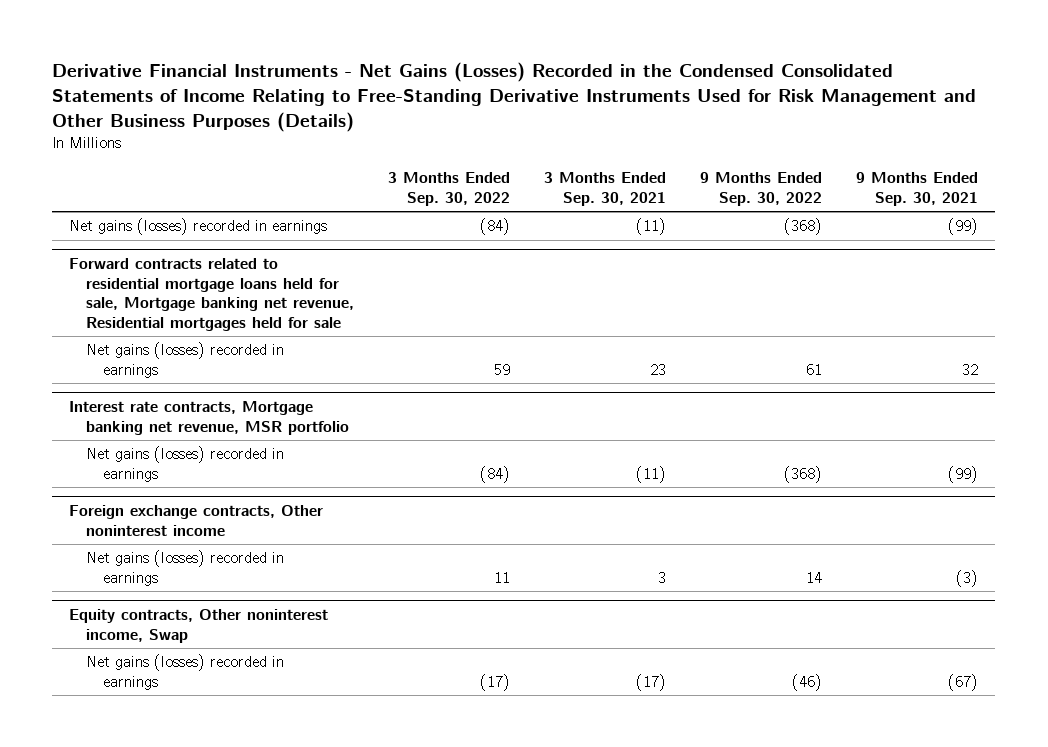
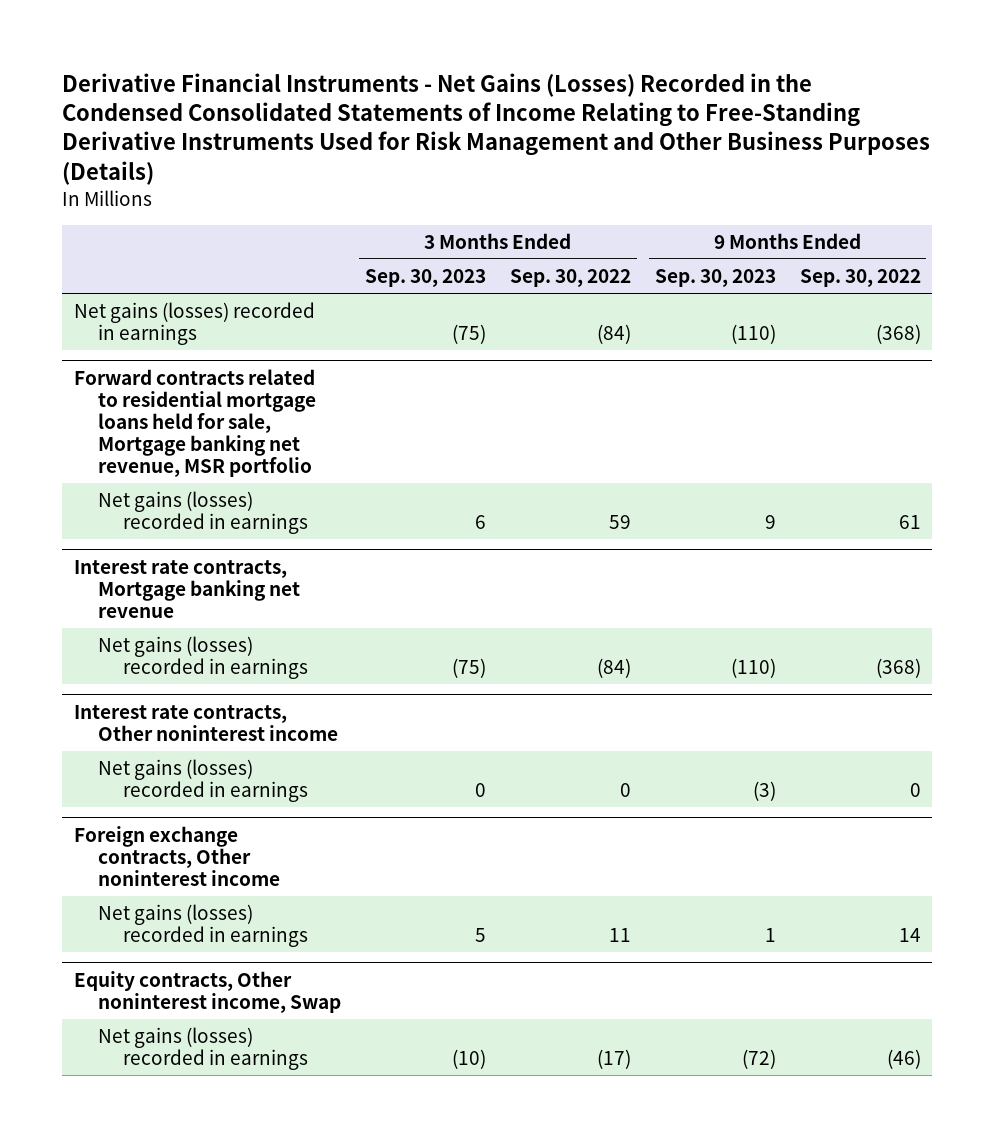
[544,172,667,206] 3 Months Ended Sep. 30, 2021 -> none
[856,172,979,206] 9 Months Ended Sep. 30, 2021 -> none
none -> [365,268,487,287] Sep. 30, 2023
none -> [654,268,776,287] Sep. 30, 2023
[69,258,355,332] Forward contracts related to residential mortgage loans held for sale, Mortgage banking net revenue, Residential mortgages held for sale -> [74,369,317,477] Forward contracts related to residential mortgage loans held for sale, Mortgage banking net revenue, MSR portfolio
[69,401,350,435] Interest rate contracts, Mortgage banking net revenue, MSR portfolio -> [74,560,301,618] Interest rate contracts, Mortgage banking net revenue
none -> [74,705,339,742] Interest rate contracts, Other noninterest income
none -> [98,759,308,803] Net gains (losses) recorded in earnings

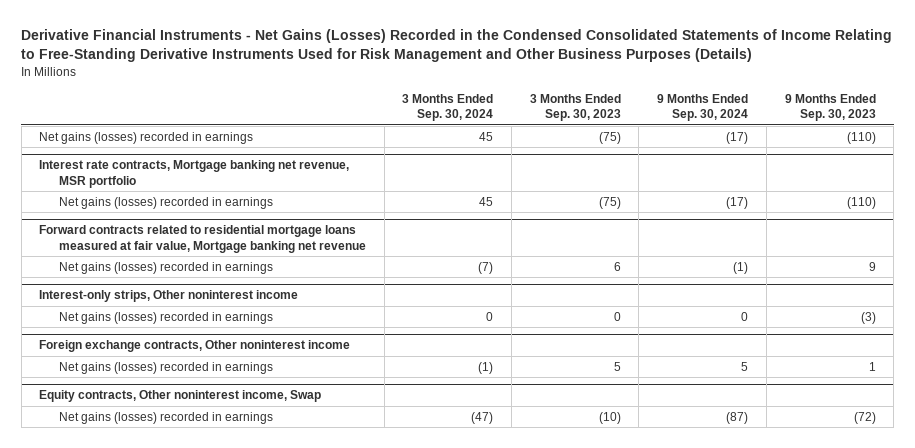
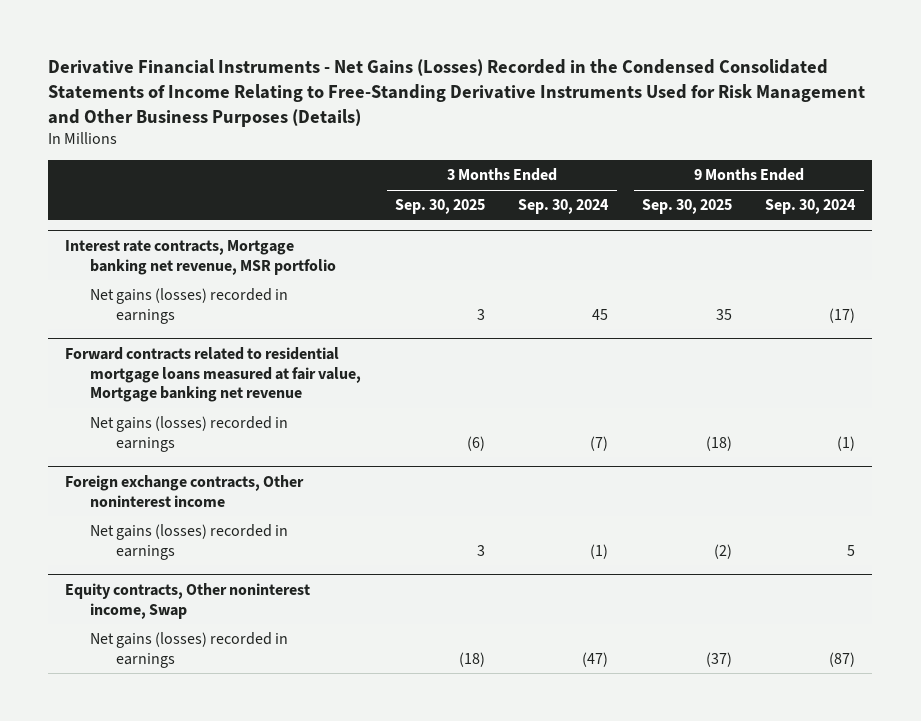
[529,93,621,122] 3 Months Ended Sep. 30, 2023 -> none
[784,93,876,122] 9 Months Ended Sep. 30, 2023 -> none
none -> [394,199,485,215] Sep. 30, 2025
none -> [641,199,732,215] Sep. 30, 2025
[39,131,254,144] Net gains (losses) recorded in earnings -> none
[39,290,299,303] Interest-only strips, Other noninterest income -> none
[58,311,273,324] Net gains (losses) recorded in earnings -> none

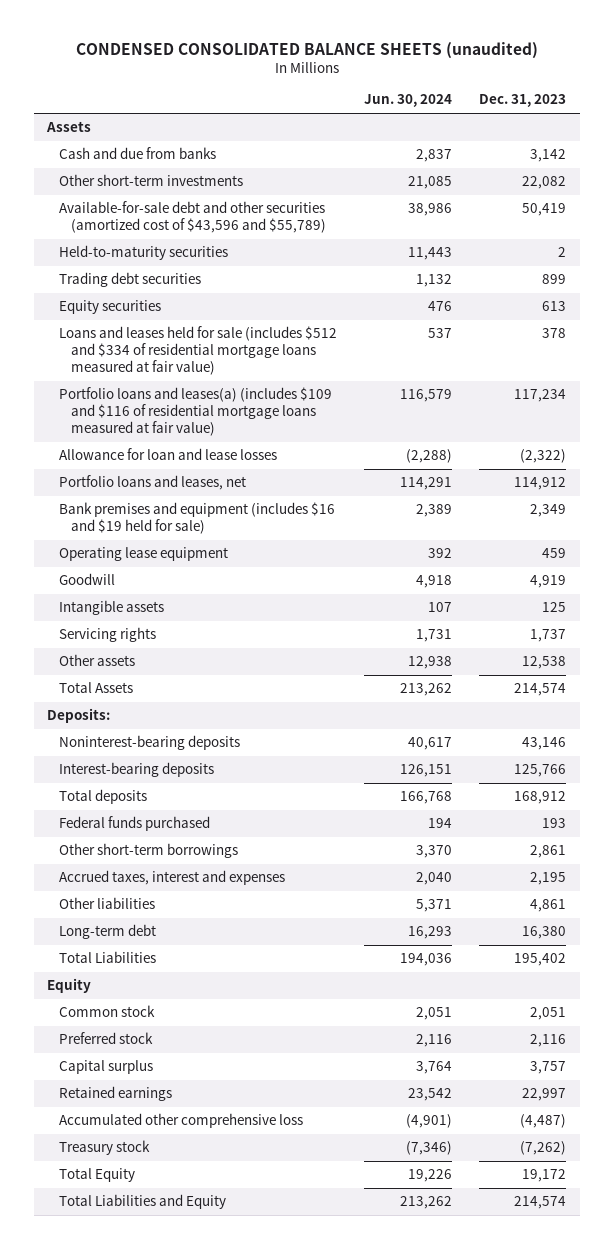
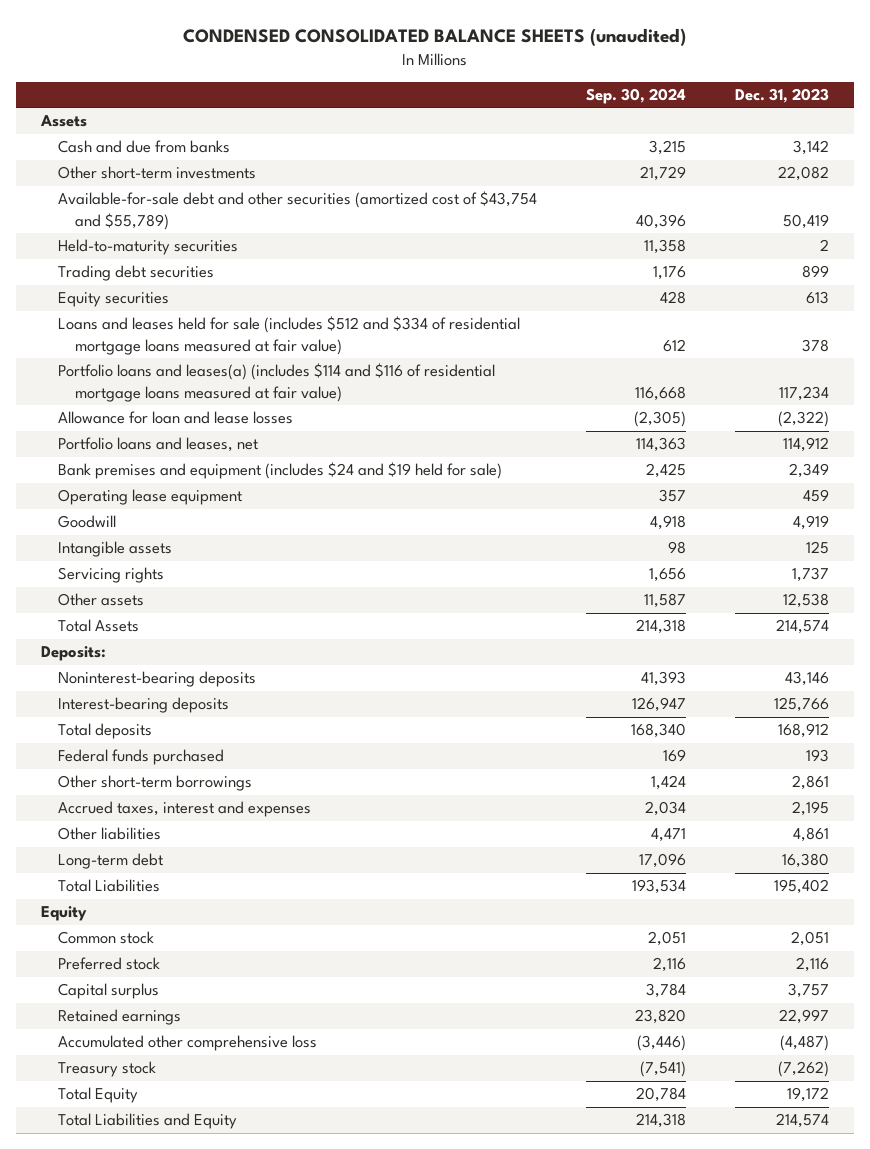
[364,94,453,108] Jun. 30, 2024 -> none
none -> [586,88,687,105] Sep. 30, 2024
[59,201,326,234] Available-for-sale debt and other securities (amortized cost of $43,596 and $55,789) -> [57,191,537,230] Available-for-sale debt and other securities (amortized cost of $43,754 and $55,789)
[59,387,333,437] Portfolio loans and leases(a) (includes $109 and $116 of residential mortgage loans measured at fair value) -> [57,363,495,402] Portfolio loans and leases(a) (includes $114 and $116 of residential mortgage loans measured at fair value)
[59,502,336,535] Bank premises and equipment (includes $16 and $19 held for sale) -> [57,462,502,480] Bank premises and equipment (includes $24 and $19 held for sale)

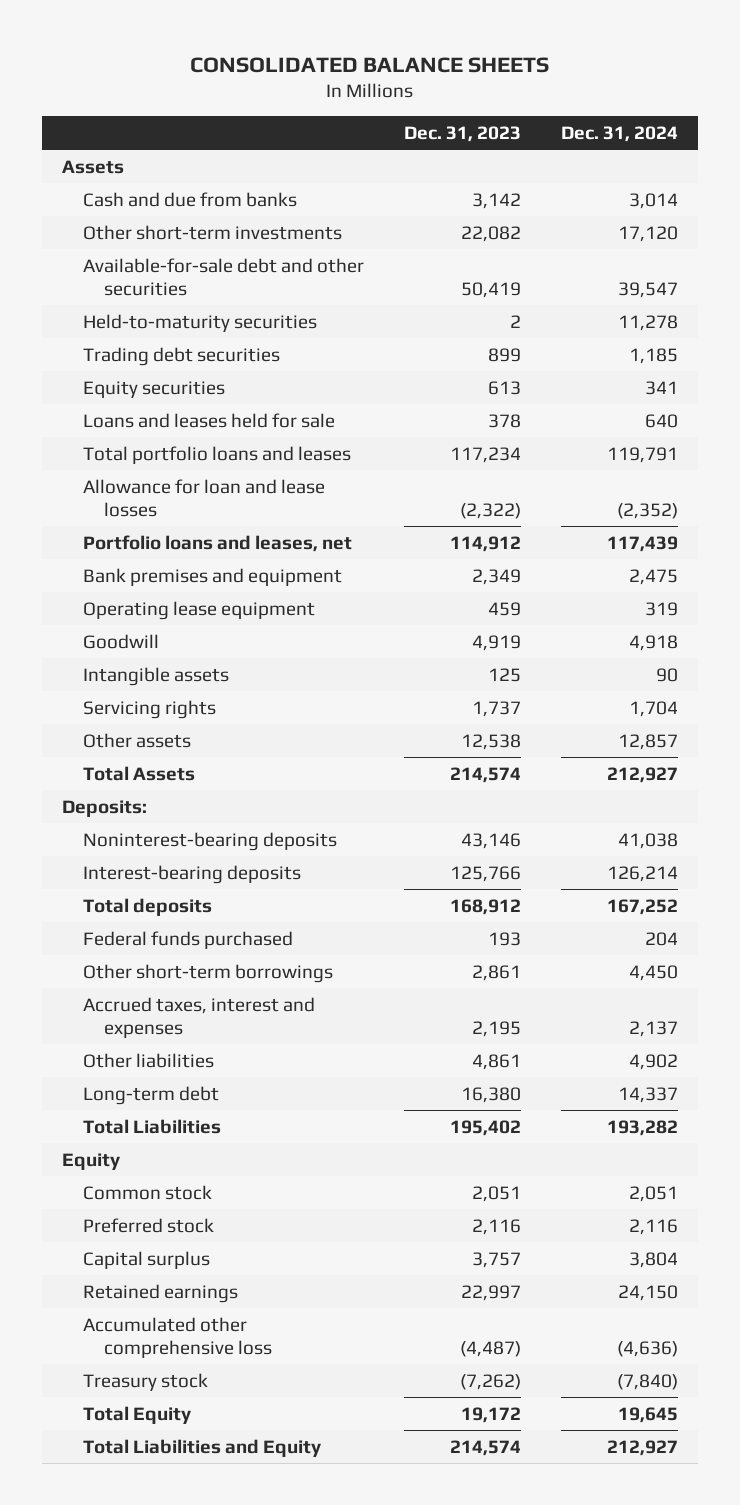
[183,28,687,47] CONDENSED CONSOLIDATED BALANCE SHEETS (unaudited) -> [190,56,550,73] CONSOLIDATED BALANCE SHEETS
[586,88,687,105] Sep. 30, 2024 -> none
none -> [561,125,679,142] Dec. 31, 2024
[57,191,537,230] Available-for-sale debt and other securities (amortized cost of $43,754 and $55,789) -> [82,257,364,296] Available-for-sale debt and other securities
[57,316,520,355] Loans and leases held for sale (includes $512 and $334 of residential mortgage loans measured at fair value) -> [82,412,335,428] Loans and leases held for sale
[57,363,495,402] Portfolio loans and leases(a) (includes $114 and $116 of residential mortgage loans measured at fair value) -> [82,445,351,464] Total portfolio loans and leases
[57,462,502,480] Bank premises and equipment (includes $24 and $19 held for sale) -> [82,567,342,586] Bank premises and equipment

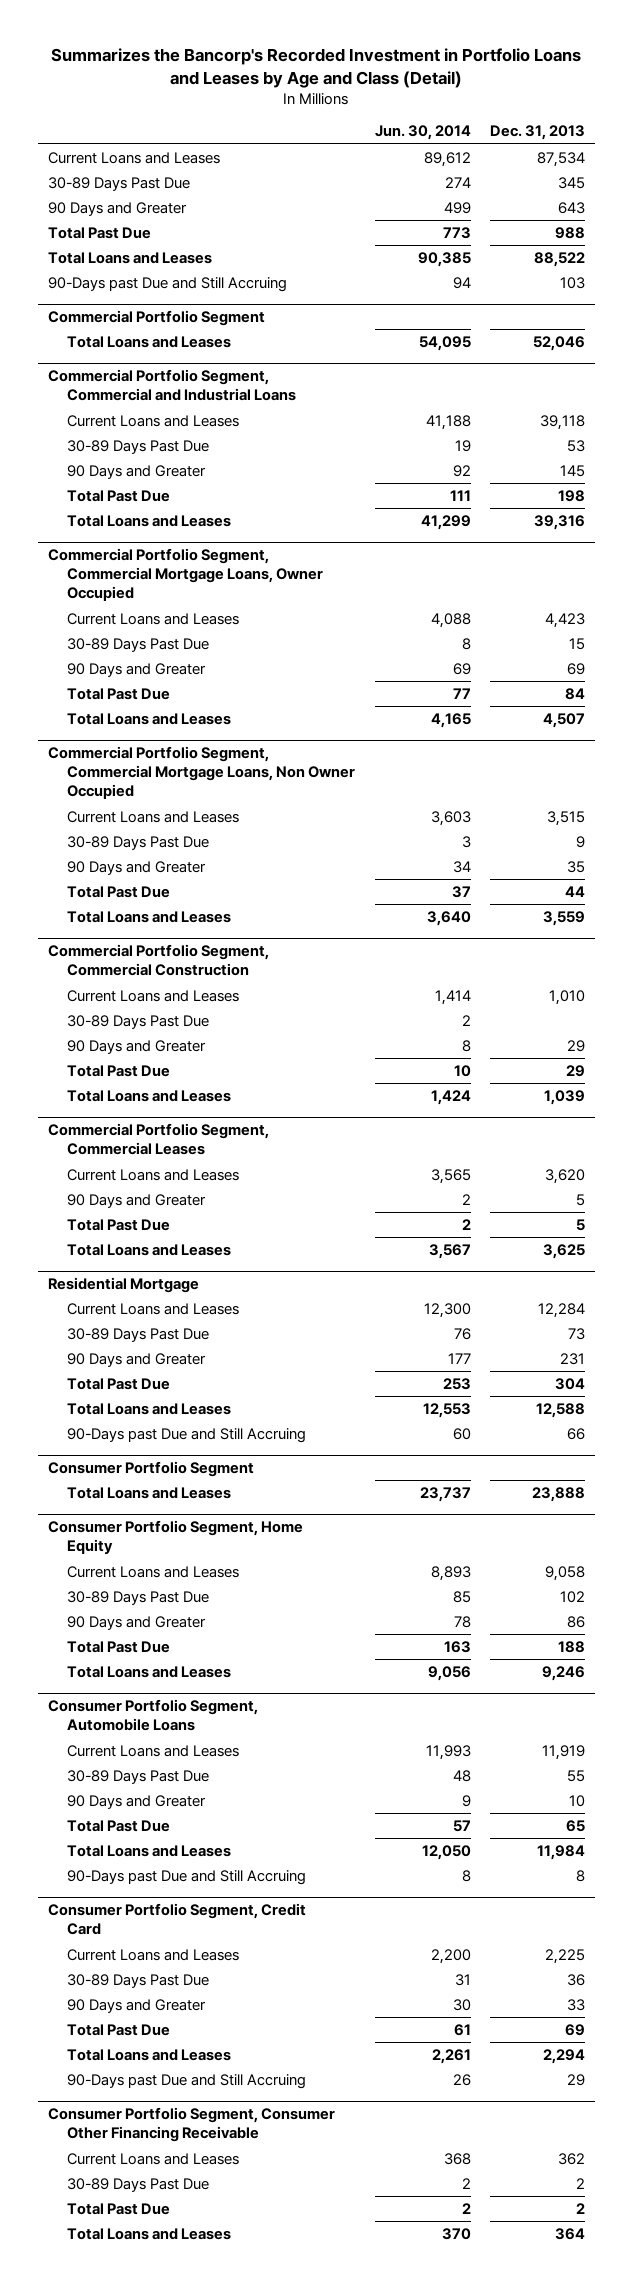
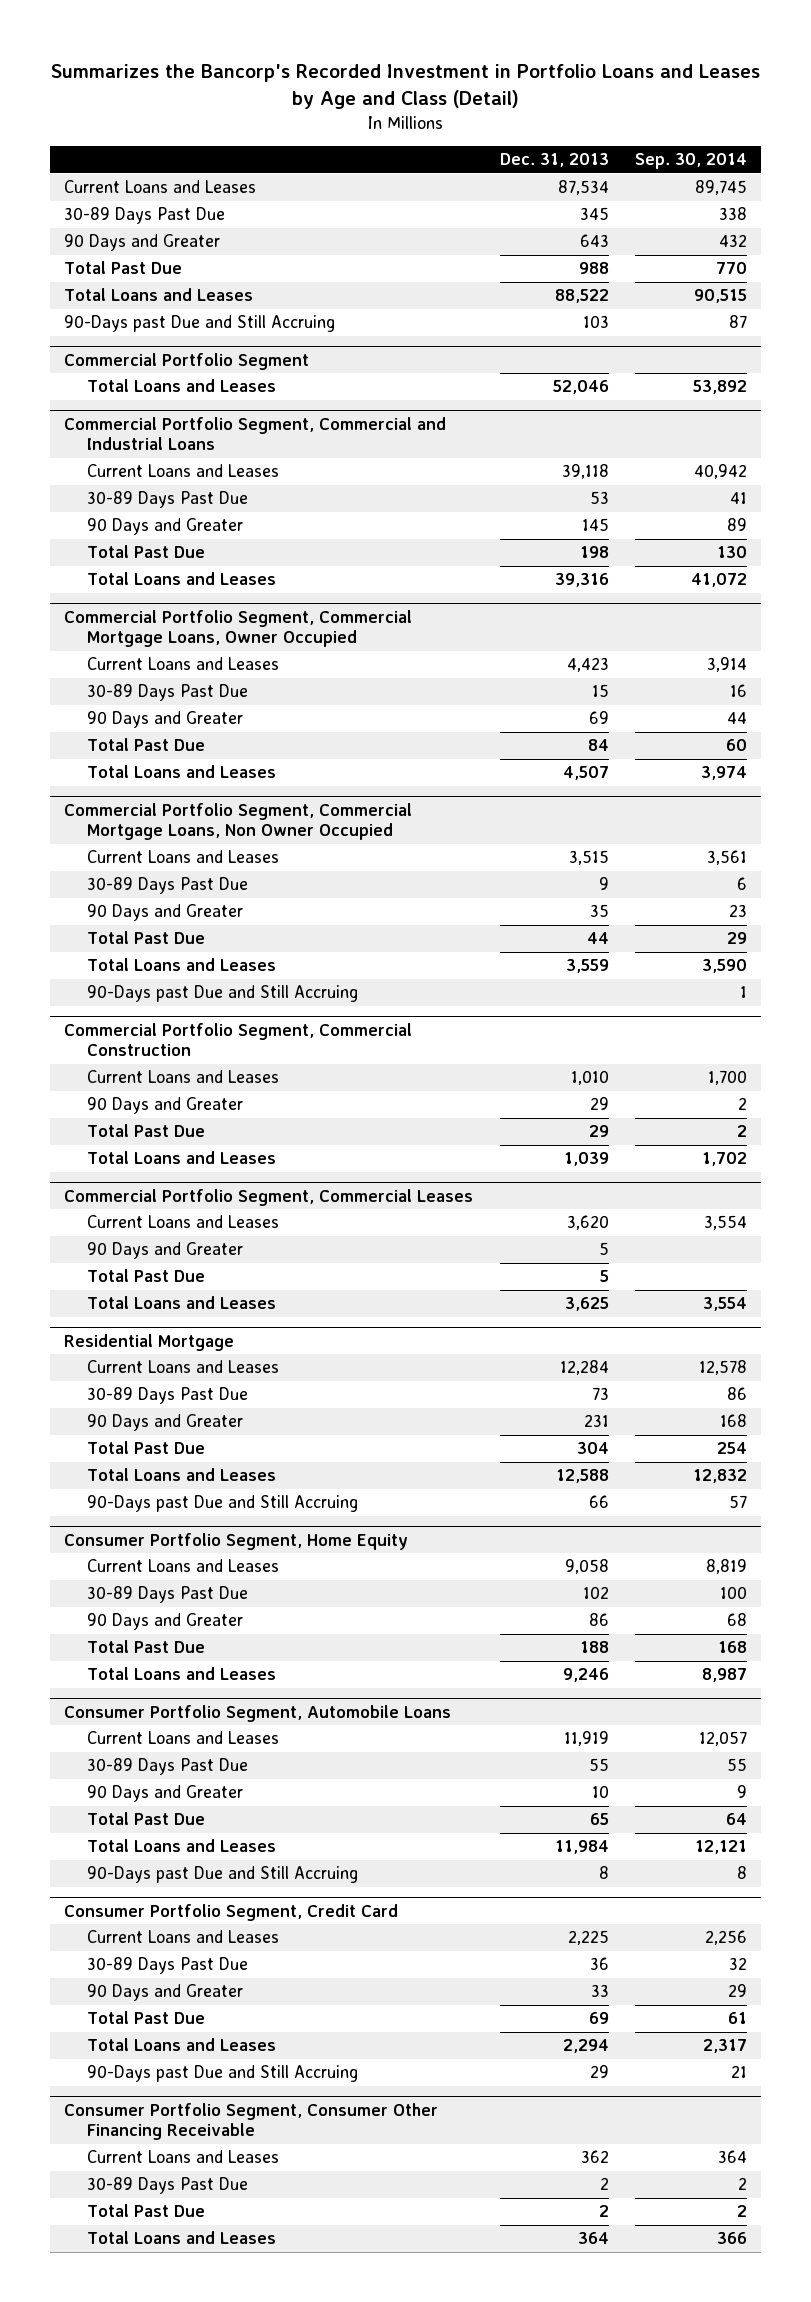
[374,125,471,141] Jun. 30, 2014 -> none
none -> [635,153,748,170] Sep. 30, 2014
none -> [87,985,359,1003] 90-Days past Due and Still Accruing
[67,1014,210,1029] 30-89 Days Past Due -> none
[47,1461,254,1478] Consumer Portfolio Segment -> none
[67,1486,232,1499] Total Loans and Leases -> none

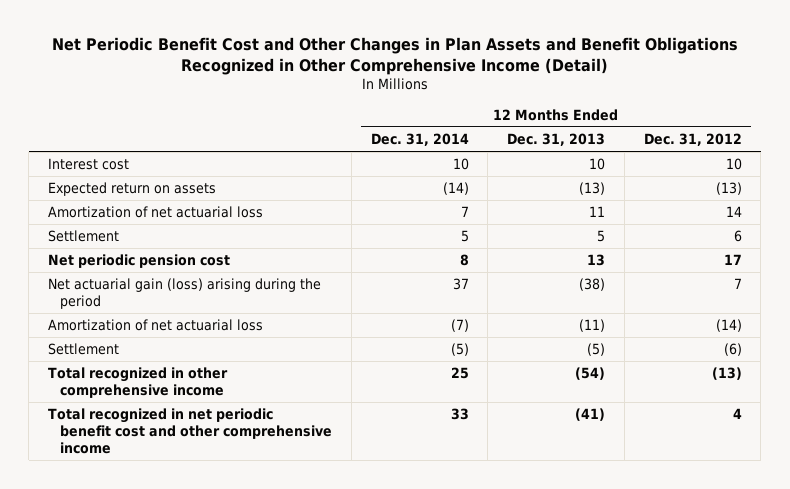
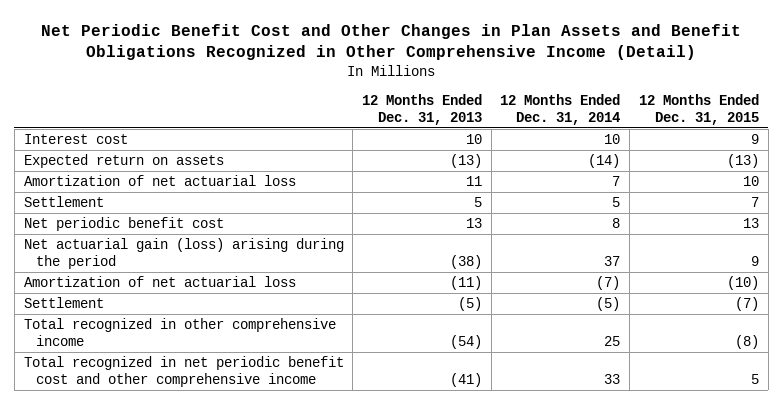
[643,132,742,146] Dec. 31, 2012 -> none
none -> [638,93,759,125] 12 Months Ended Dec. 31, 2015
[48,253,231,268] Net periodic pension cost -> [23,216,224,231] Net periodic benefit cost

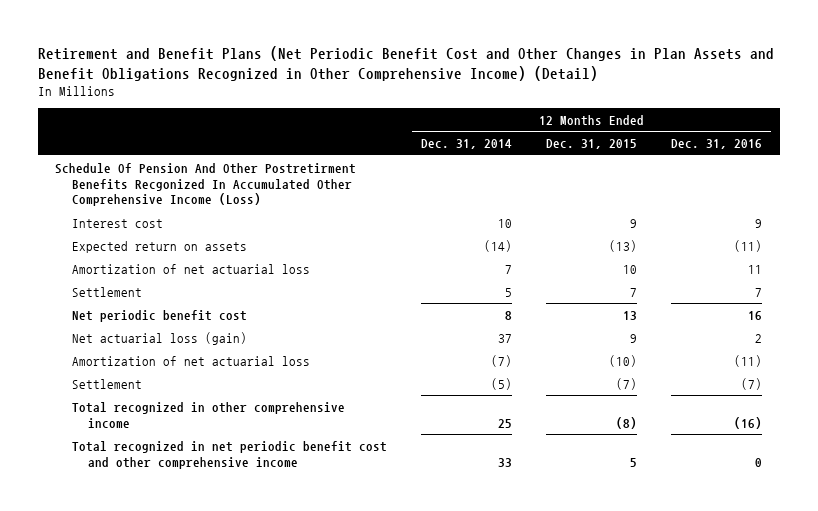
[41,23,742,61] Net Periodic Benefit Cost and Other Changes in Plan Assets and Benefit Obligations Recognized in Other Comprehensive Income (Detail) -> [37,45,774,81] Retirement and Benefit Plans (Net Periodic Benefit Cost and Other Changes in Plan Assets and Benefit Obligations Recognized in Other Comprehensive Income) (Detail)
[361,93,482,125] 12 Months Ended Dec. 31, 2013 -> none
none -> [671,139,763,150] Dec. 31, 2016
none -> [55,162,357,207] Schedule Of Pension And Other Postretirment Benefits Recgonized In Accumulated Other Comprehensive Income (Loss)
[23,237,344,269] Net actuarial gain (loss) arising during the period -> [71,331,247,345] Net actuarial loss (gain)

